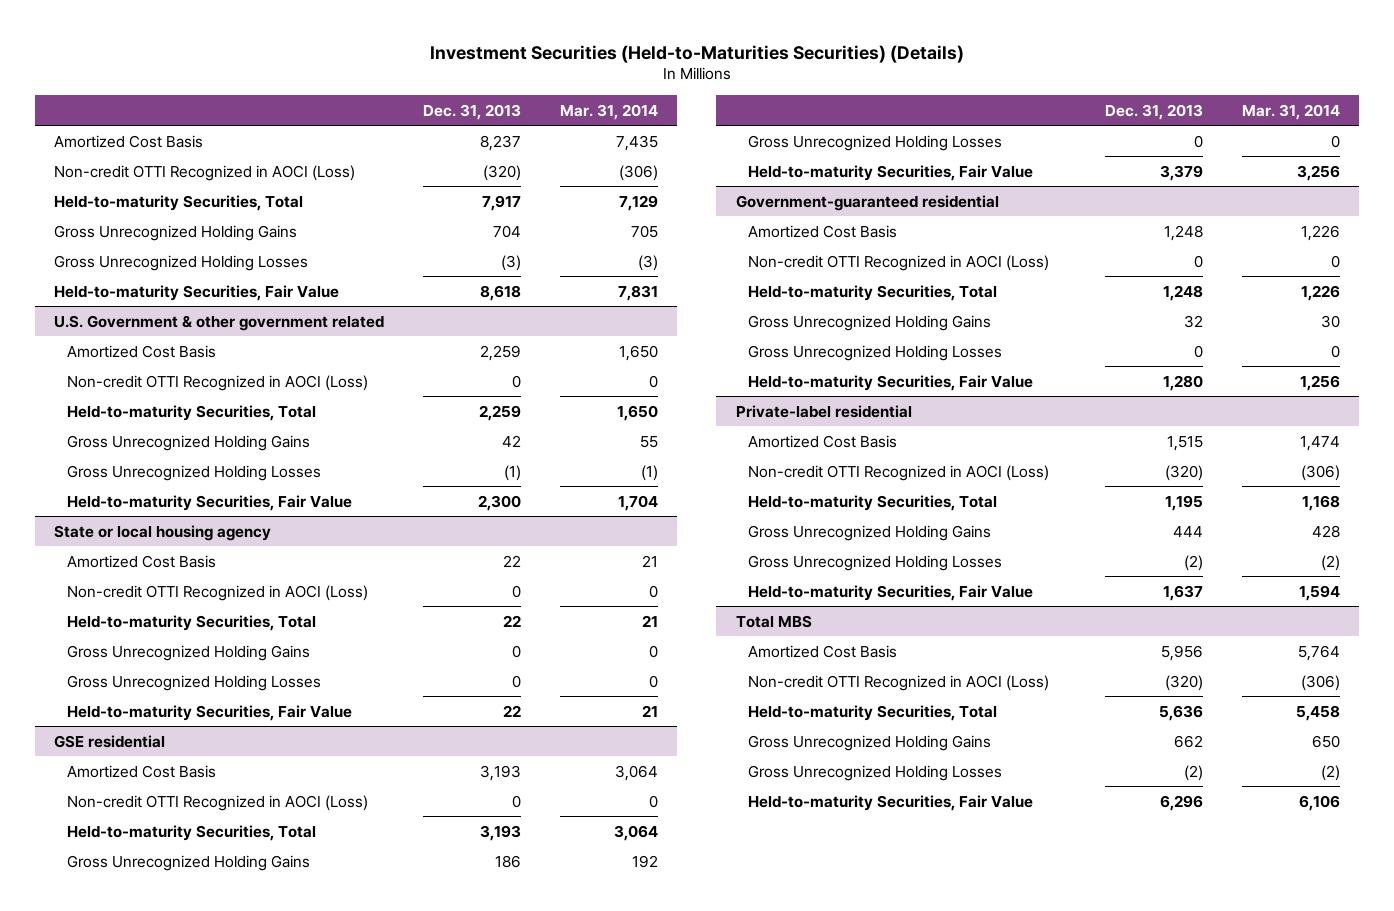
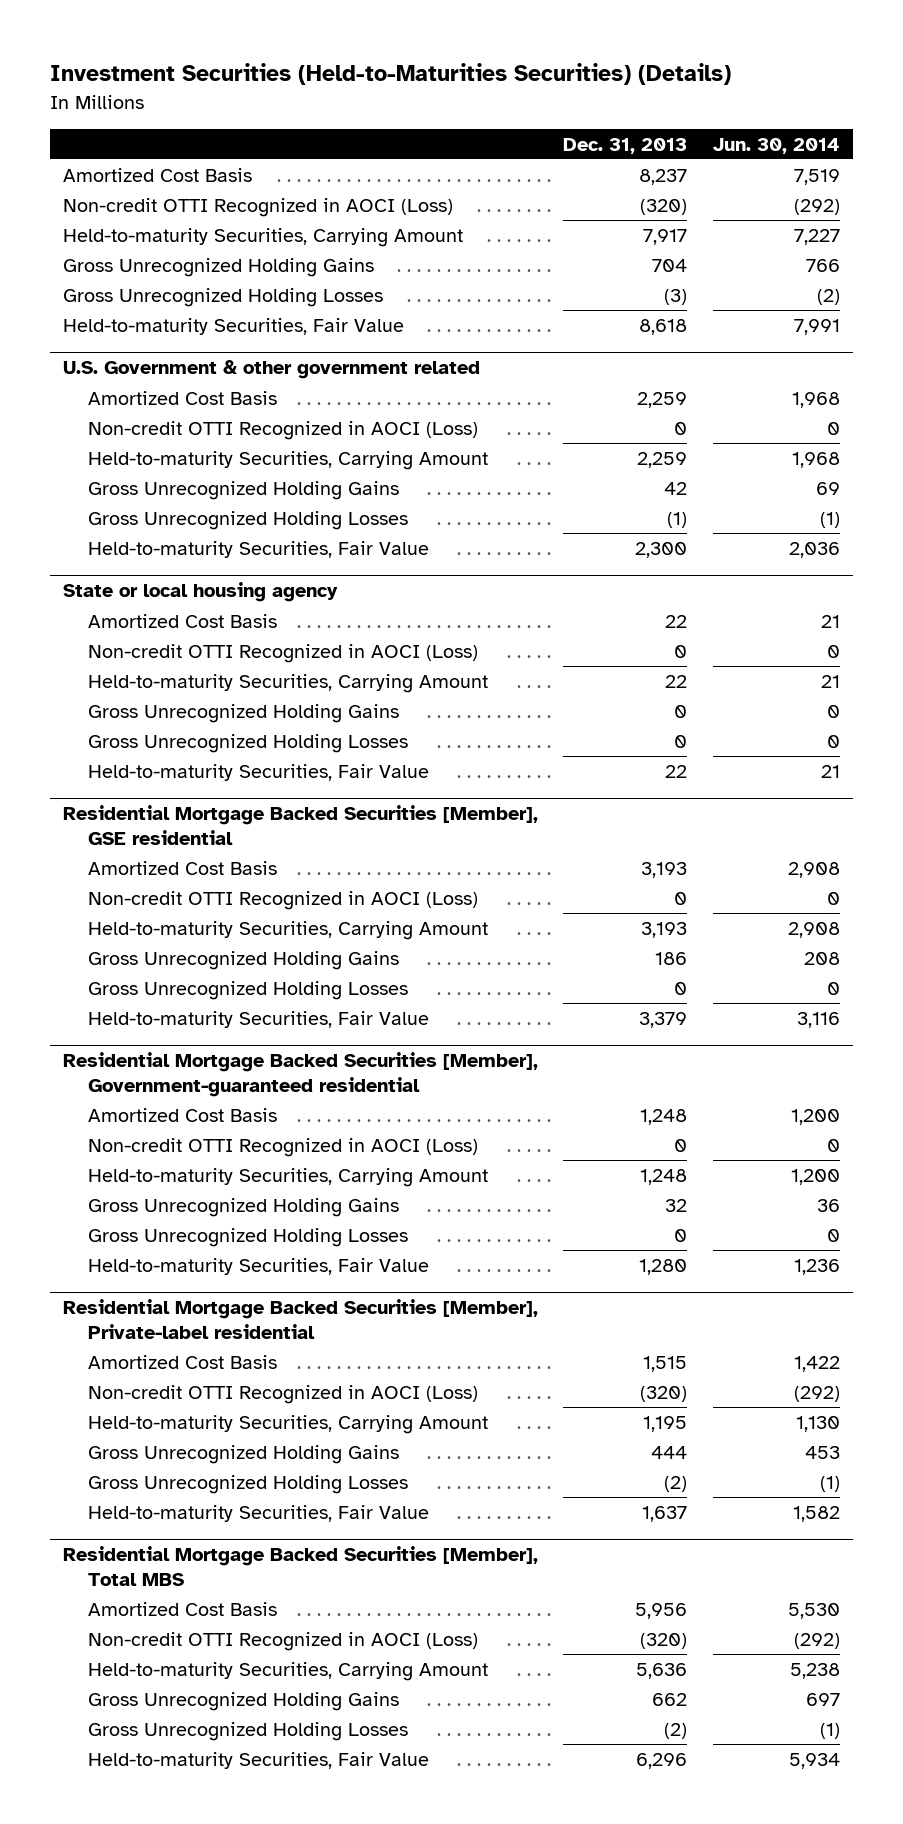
[559,103,658,120] Mar. 31, 2014 -> none
none -> [713,137,841,154] Jun. 30, 2014
[54,194,304,211] Held-to-maturity Securities, Total -> [62,227,463,247] Held-to-maturity Securities, Carrying Amount
[66,404,316,421] Held-to-maturity Securities, Total -> [87,450,488,470] Held-to-maturity Securities, Carrying Amount
[66,614,316,631] Held-to-maturity Securities, Total -> [87,673,488,693] Held-to-maturity Securities, Carrying Amount
[54,734,166,748] GSE residential -> none
none -> [62,805,538,846] Residential Mortgage Backed Securities [Member], GSE residential
[66,824,316,841] Held-to-maturity Securities, Total -> [87,920,488,940] Held-to-maturity Securities, Carrying Amount
[735,194,999,211] Government-guaranteed residential -> none
none -> [62,1052,538,1098] Residential Mortgage Backed Securities [Member], Government-guaranteed residential
[748,284,998,301] Held-to-maturity Securities, Total -> [87,1167,488,1187] Held-to-maturity Securities, Carrying Amount
[735,404,912,418] Private-label residential -> none
none -> [62,1299,538,1340] Residential Mortgage Backed Securities [Member], Private-label residential
[748,494,998,511] Held-to-maturity Securities, Total -> [87,1414,488,1434] Held-to-maturity Securities, Carrying Amount
[735,614,812,628] Total MBS -> none
none -> [62,1546,538,1587] Residential Mortgage Backed Securities [Member], Total MBS
[748,704,998,721] Held-to-maturity Securities, Total -> [87,1661,488,1681] Held-to-maturity Securities, Carrying Amount

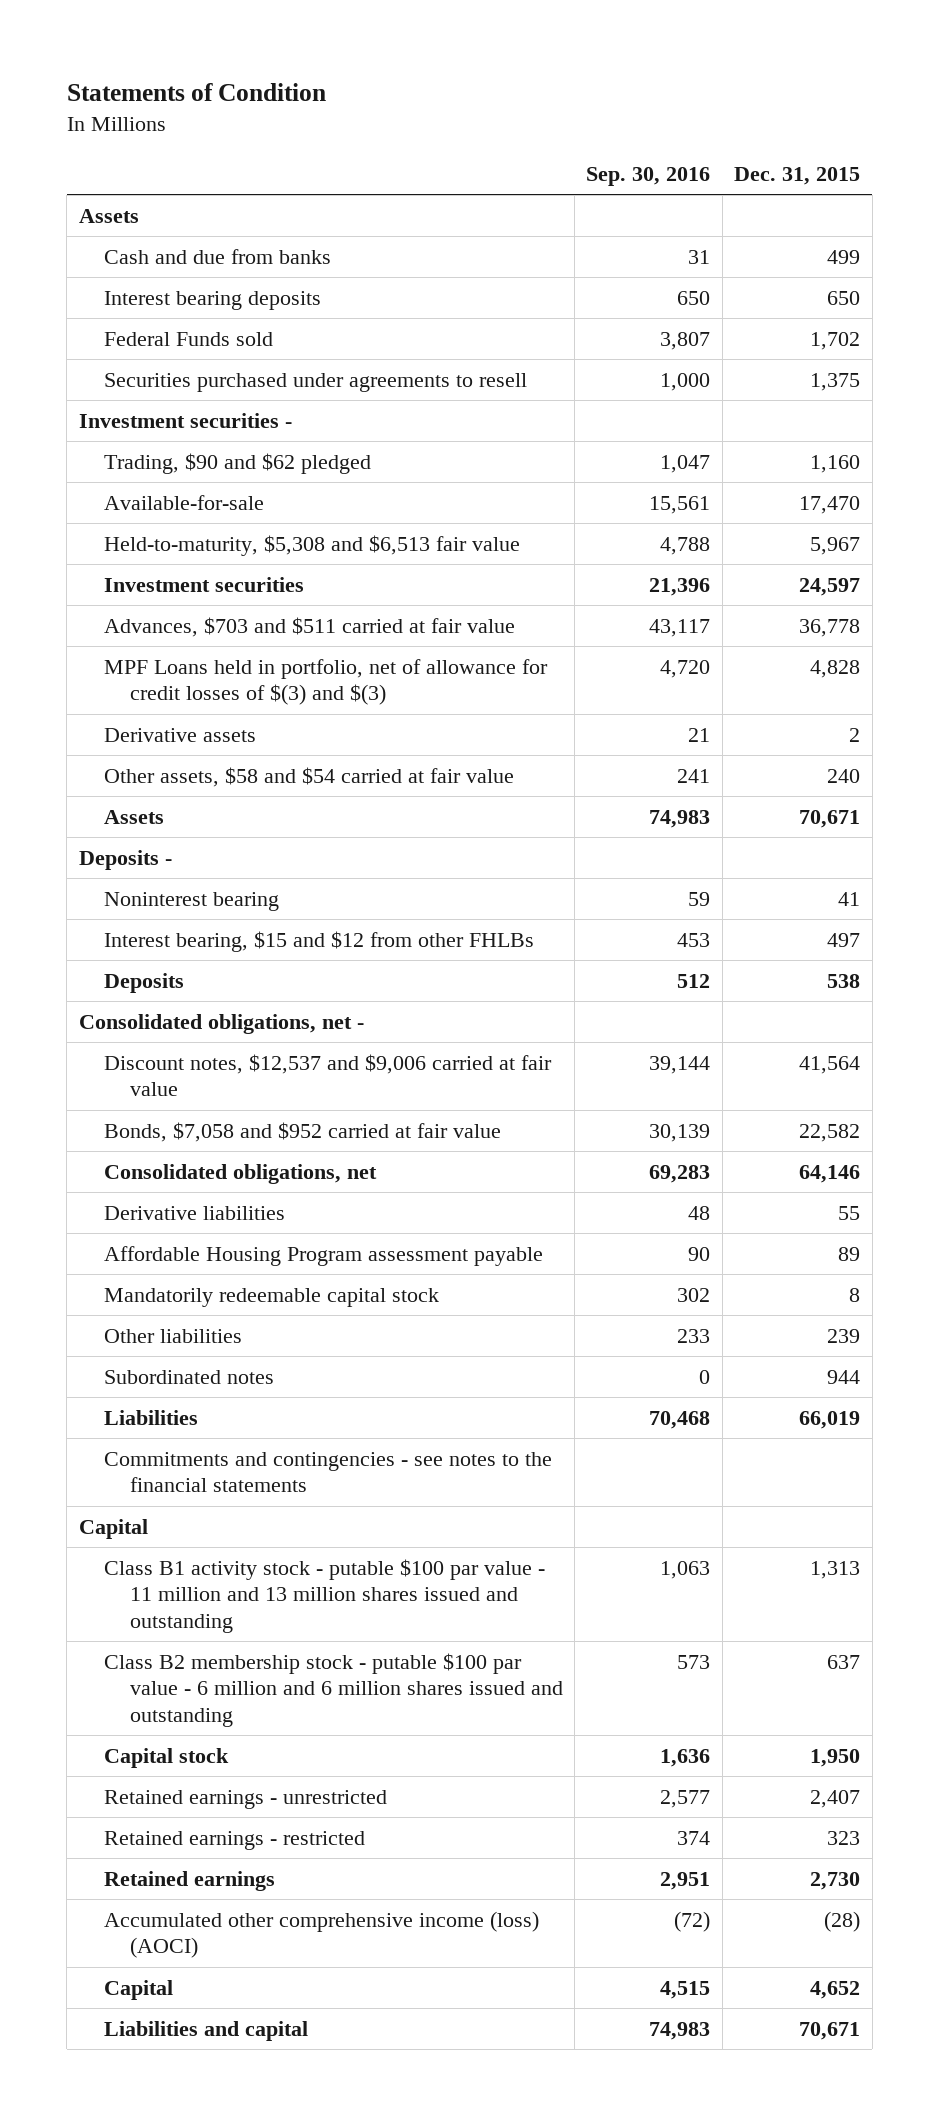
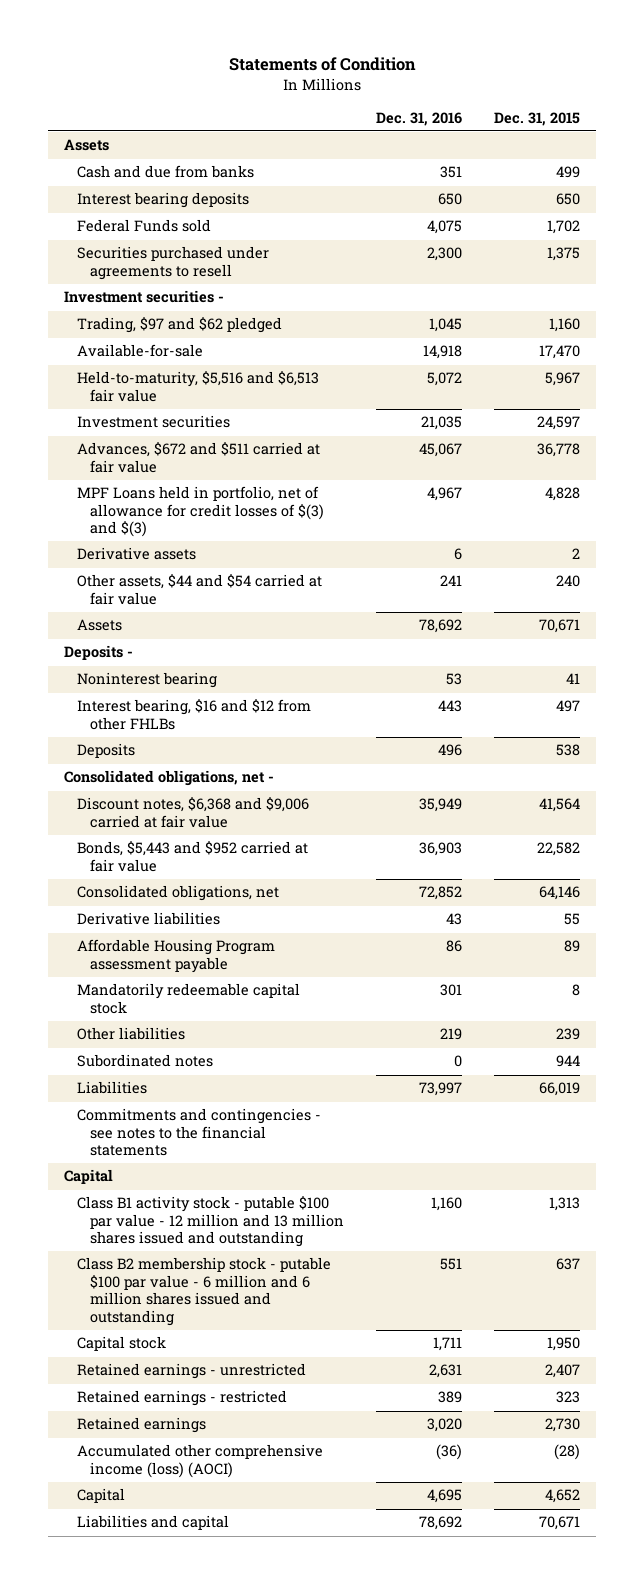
[586,166,711,186] Sep. 30, 2016 -> none
none -> [375,111,462,126] Dec. 31, 2016
[104,452,372,474] Trading, $90 and $62 pledged -> [76,317,282,334] Trading, $97 and $62 pledged
[104,534,521,556] Held-to-maturity, $5,308 and $6,513 fair value -> [76,371,319,402] Held-to-maturity, $5,516 and $6,513 fair value
[104,616,516,637] Advances, $703 and $511 carried at fair value -> [76,442,320,473] Advances, $672 and $511 carried at fair value
[104,766,515,787] Other assets, $58 and $54 carried at fair value -> [76,574,322,605] Other assets, $44 and $54 carried at fair value
[104,930,535,952] Interest bearing, $15 and $12 from other FHLBs -> [76,699,311,730] Interest bearing, $16 and $12 from other FHLBs
[104,1053,553,1097] Discount notes, $12,537 and $9,006 carried at fair value -> [76,797,309,828] Discount notes, $6,368 and $9,006 carried at fair value
[104,1121,502,1142] Bonds, $7,058 and $952 carried at fair value -> [76,841,308,872] Bonds, $5,443 and $952 carried at fair value
[104,1558,546,1633] Class B1 activity stock - putable $100 par value - 11 million and 13 million shares issued and outstanding -> [76,1196,344,1248] Class B1 activity stock - putable $100 par value - 12 million and 13 million shares issued and outstanding

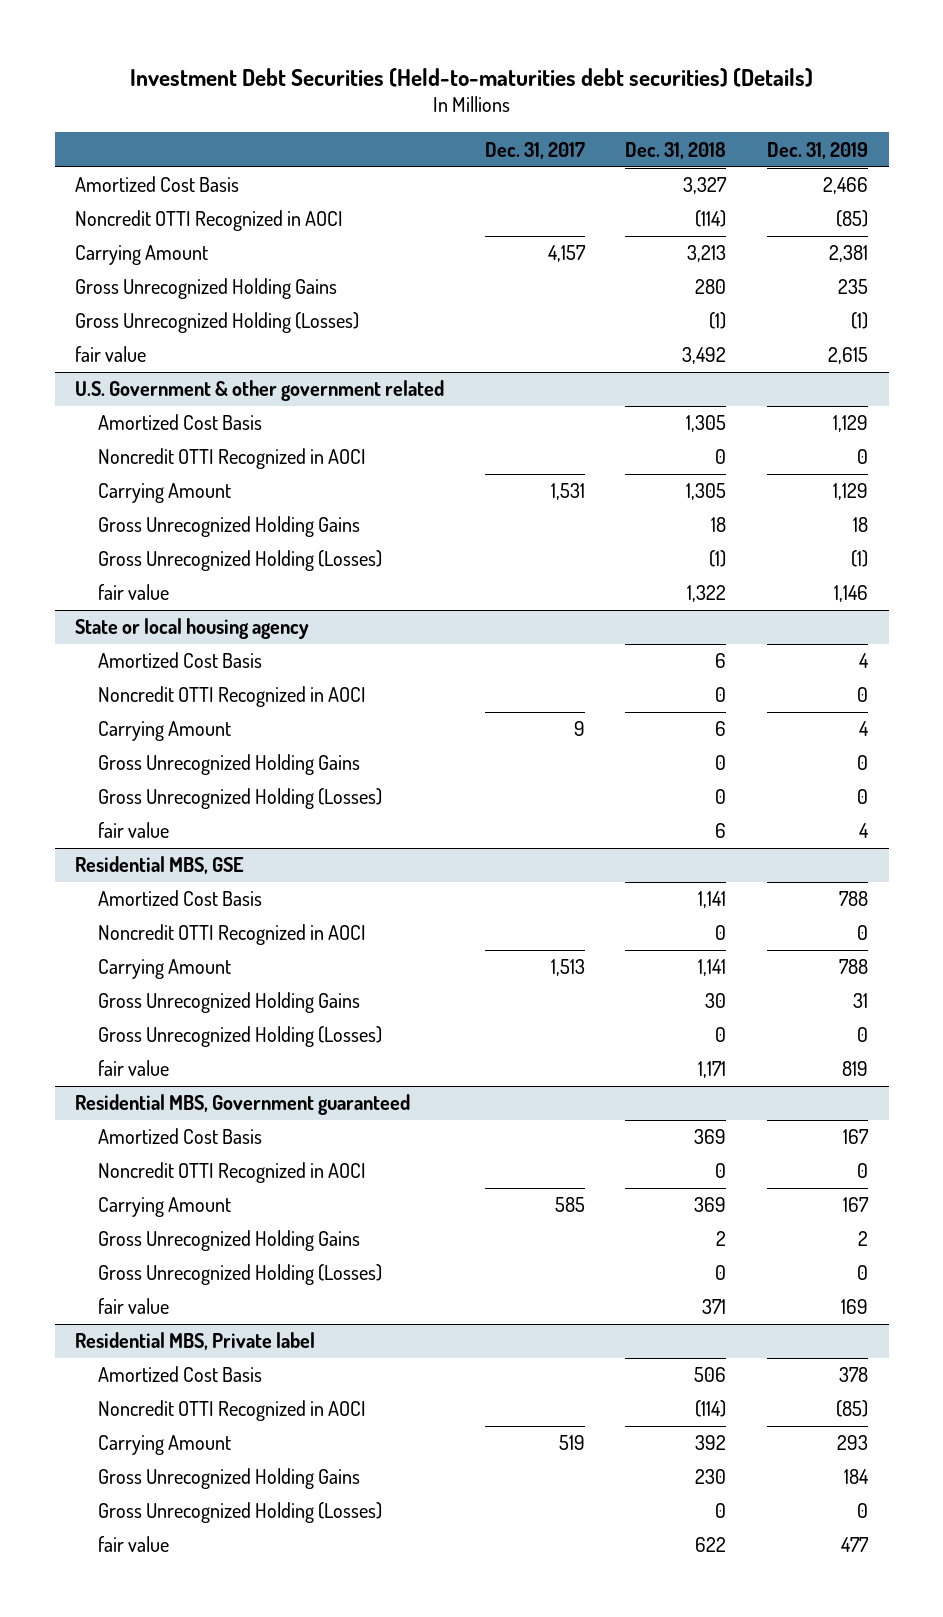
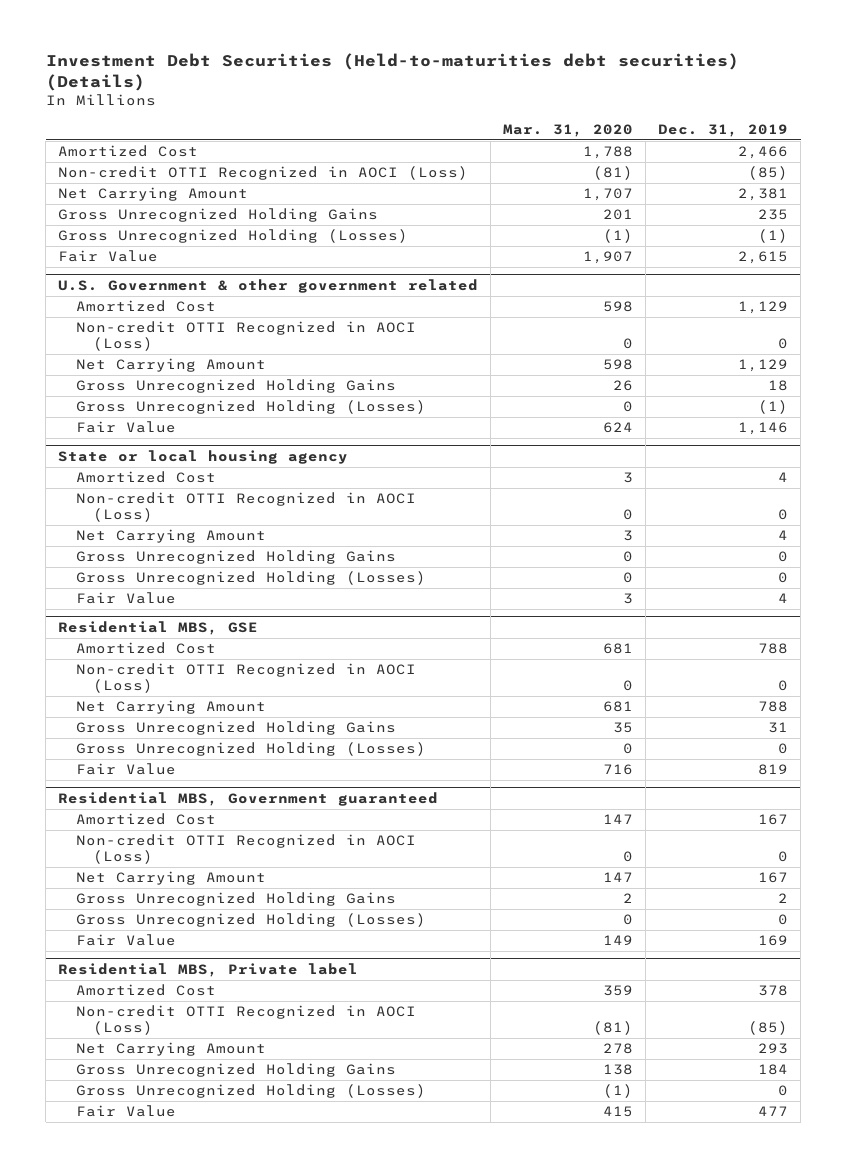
[484,141,585,159] Dec. 31, 2017 -> none
[625,141,727,159] Dec. 31, 2018 -> none
none -> [503,123,634,137] Mar. 31, 2020
[74,176,239,193] Amortized Cost Basis -> [58,145,199,158] Amortized Cost
[74,210,343,232] Noncredit OTTI Recognized in AOCI -> [58,166,469,181] Non-credit OTTI Recognized in AOCI (Loss)
[74,245,208,266] Carrying Amount -> [58,187,249,202] Net Carrying Amount
[74,346,146,363] fair value -> [58,250,159,263] Fair Value
[97,414,262,431] Amortized Cost Basis -> [75,300,216,313] Amortized Cost
[97,448,366,470] Noncredit OTTI Recognized in AOCI -> [75,321,416,352] Non-credit OTTI Recognized in AOCI (Loss)
[97,483,231,504] Carrying Amount -> [75,358,266,373] Net Carrying Amount
[97,584,169,601] fair value -> [75,421,176,434] Fair Value
[97,652,262,669] Amortized Cost Basis -> [75,471,216,484] Amortized Cost
[97,686,366,708] Noncredit OTTI Recognized in AOCI -> [75,492,416,523] Non-credit OTTI Recognized in AOCI (Loss)
[97,721,231,742] Carrying Amount -> [75,529,266,544] Net Carrying Amount
[97,822,169,839] fair value -> [75,592,176,605] Fair Value
[97,890,262,907] Amortized Cost Basis -> [75,642,216,655] Amortized Cost
[97,924,366,946] Noncredit OTTI Recognized in AOCI -> [75,663,416,694] Non-credit OTTI Recognized in AOCI (Loss)
[97,959,231,980] Carrying Amount -> [75,700,266,715] Net Carrying Amount
[97,1060,169,1077] fair value -> [75,763,176,776] Fair Value
[97,1128,262,1145] Amortized Cost Basis -> [75,813,216,826] Amortized Cost
[97,1162,366,1184] Noncredit OTTI Recognized in AOCI -> [75,834,416,865] Non-credit OTTI Recognized in AOCI (Loss)
[97,1197,231,1218] Carrying Amount -> [75,871,266,886] Net Carrying Amount
[97,1298,169,1315] fair value -> [75,934,176,947] Fair Value
[97,1366,262,1383] Amortized Cost Basis -> [75,984,216,997] Amortized Cost
[97,1400,366,1422] Noncredit OTTI Recognized in AOCI -> [75,1005,416,1036] Non-credit OTTI Recognized in AOCI (Loss)
[97,1435,231,1456] Carrying Amount -> [75,1042,266,1057] Net Carrying Amount
[97,1536,169,1553] fair value -> [75,1105,176,1118] Fair Value

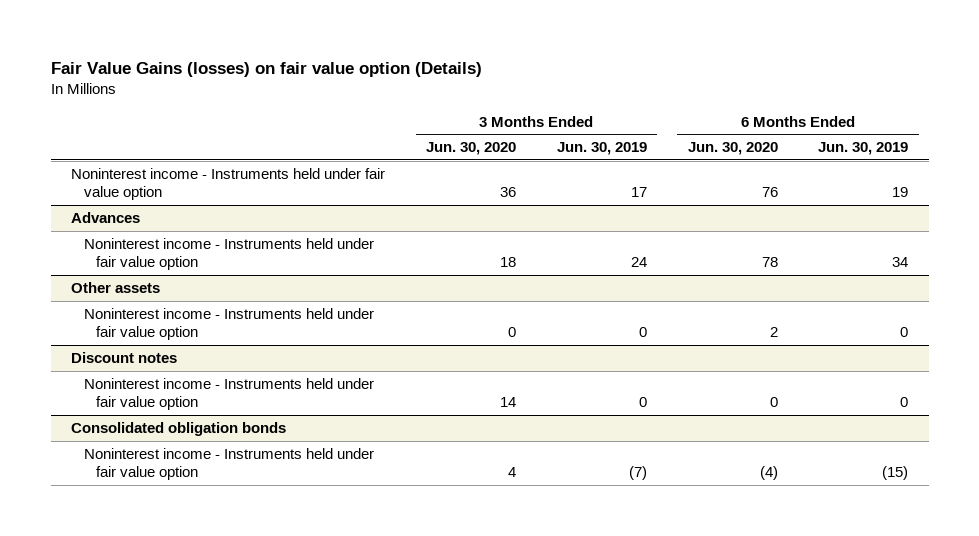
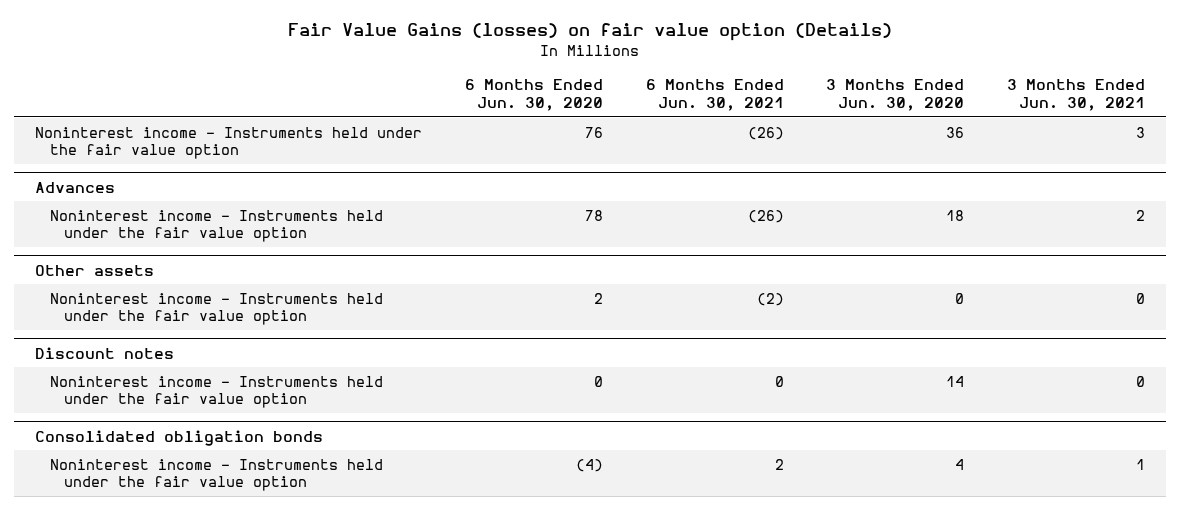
[556,142,647,156] Jun. 30, 2019 -> none
[818,142,909,156] Jun. 30, 2019 -> none
none -> [645,79,784,111] 6 Months Ended Jun. 30, 2021
none -> [1006,79,1145,111] 3 Months Ended Jun. 30, 2021
[71,167,386,201] Noninterest income - Instruments held under fair value option -> [35,126,423,160] Noninterest income - Instruments held under the fair value option
[83,237,374,271] Noninterest income - Instruments held under fair value option -> [49,209,383,243] Noninterest income - Instruments held under the fair value option
[83,307,374,341] Noninterest income - Instruments held under fair value option -> [49,292,383,326] Noninterest income - Instruments held under the fair value option
[83,377,374,411] Noninterest income - Instruments held under fair value option -> [49,375,383,409] Noninterest income - Instruments held under the fair value option
[83,447,374,481] Noninterest income - Instruments held under fair value option -> [49,458,383,492] Noninterest income - Instruments held under the fair value option

